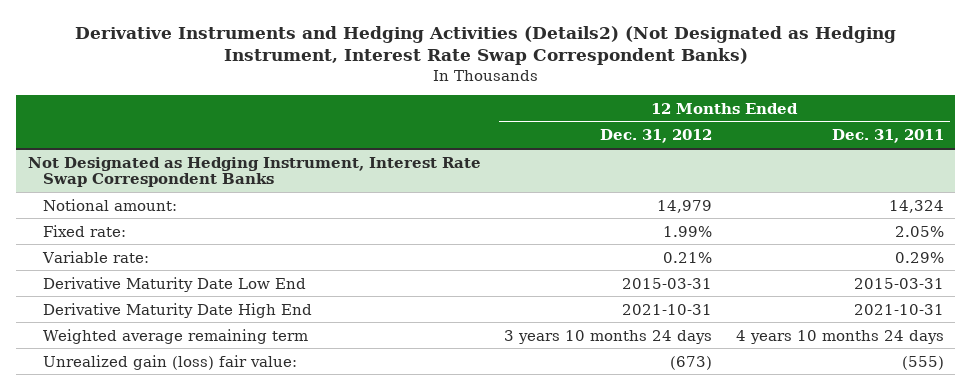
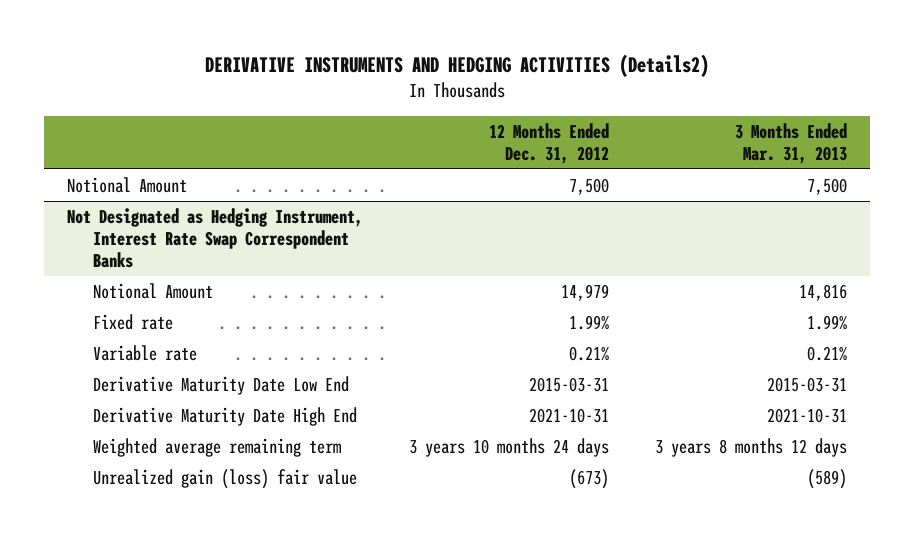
[74,25,896,66] Derivative Instruments and Hedging Activities (Details2) (Not Designated as Hedging Instrument, Interest Rate Swap Correspondent Banks) -> [204,54,709,78] DERIVATIVE INSTRUMENTS AND HEDGING ACTIVITIES (Details2)
[831,129,944,144] Dec. 31, 2011 -> none
none -> [734,122,847,164] 3 Months Ended Mar. 31, 2013
none -> [66,176,187,193] Notional Amount
[42,198,177,211] Notional amount: -> [93,282,214,299] Notional Amount
[42,224,126,237] Fixed rate: -> [93,313,174,330] Fixed rate
[41,250,149,263] Variable rate: -> [93,344,198,361] Variable rate
[42,354,297,370] Unrealized gain (loss) fair value: -> [93,468,358,489] Unrealized gain (loss) fair value

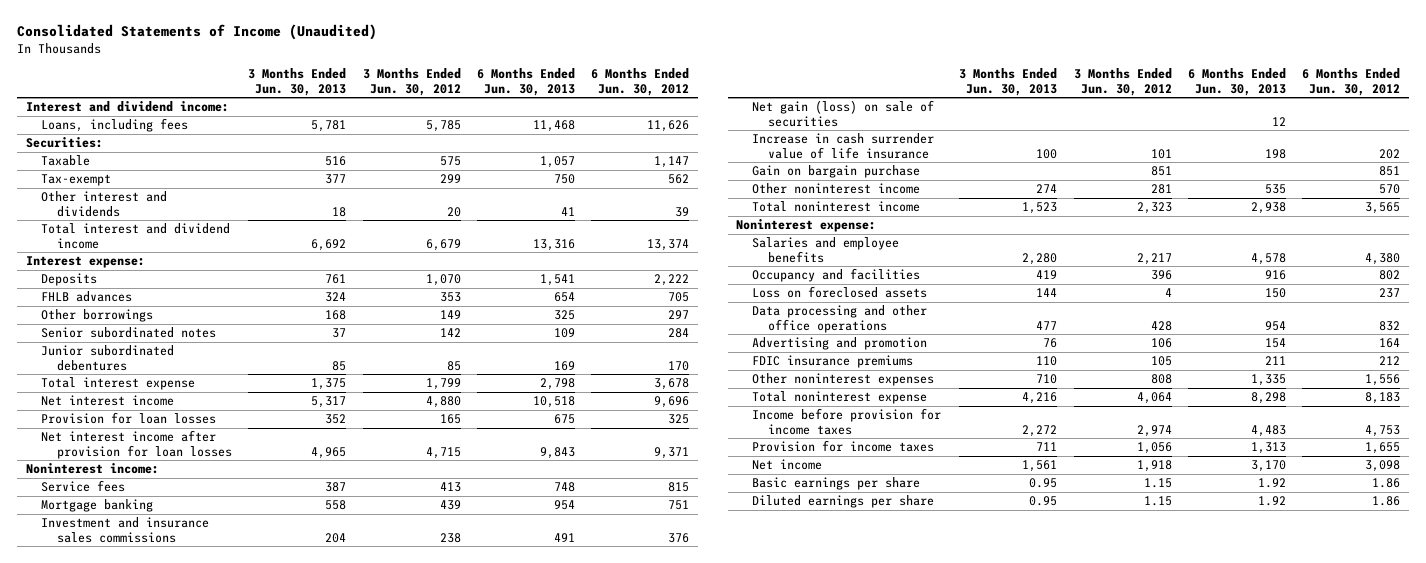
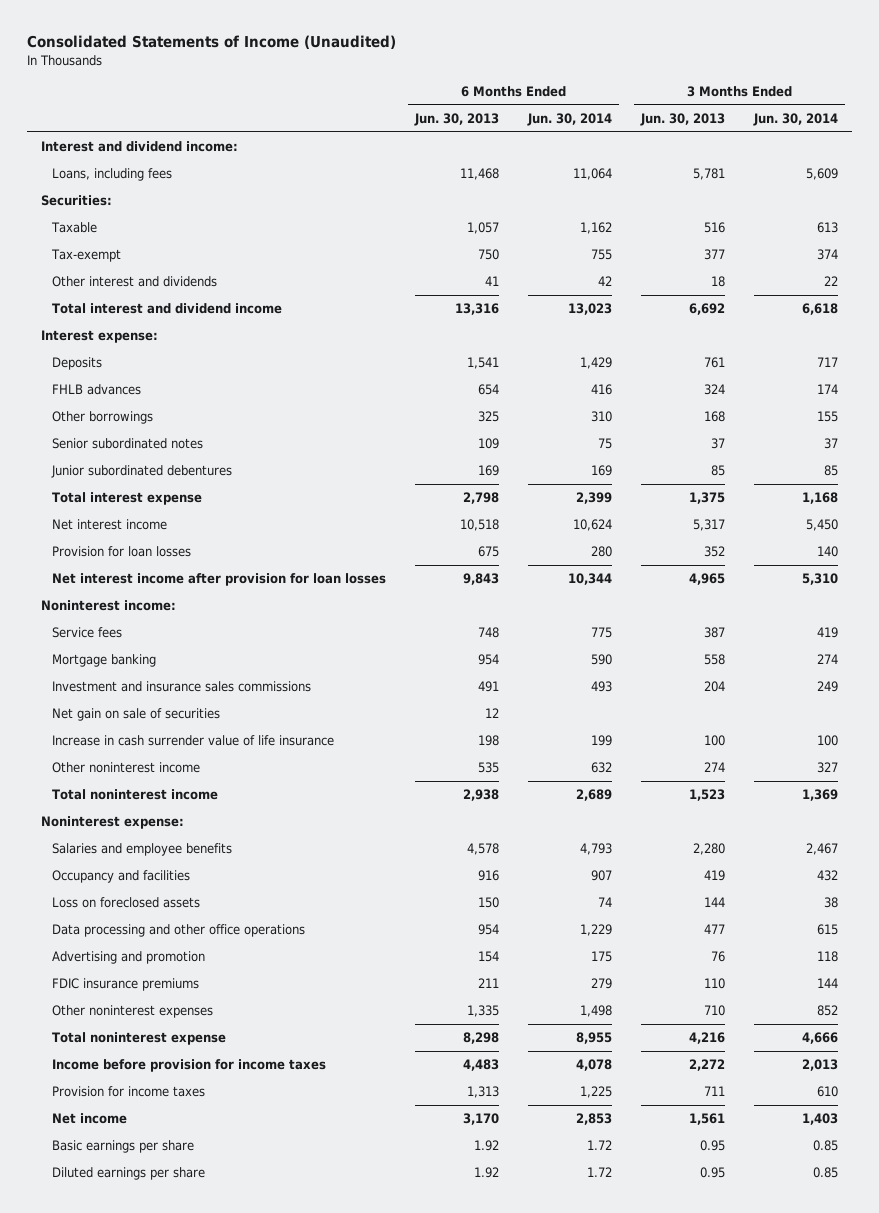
[362,68,461,96] 3 Months Ended Jun. 30, 2012 -> none
[591,68,690,96] 6 Months Ended Jun. 30, 2012 -> none
none -> [527,112,613,126] Jun. 30, 2014
none -> [752,112,838,126] Jun. 30, 2014
[752,100,935,127] Net gain (loss) on sale of securities -> [52,708,221,722] Net gain on sale of securities
[752,165,921,179] Gain on bargain purchase -> none

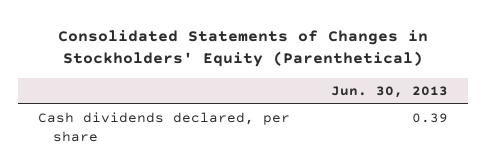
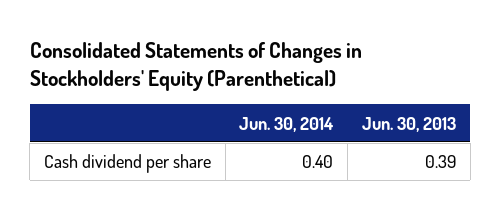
none -> [239,116,335,132] Jun. 30, 2014
[38,112,291,142] Cash dividends declared, per share -> [43,154,211,174] Cash dividend per share

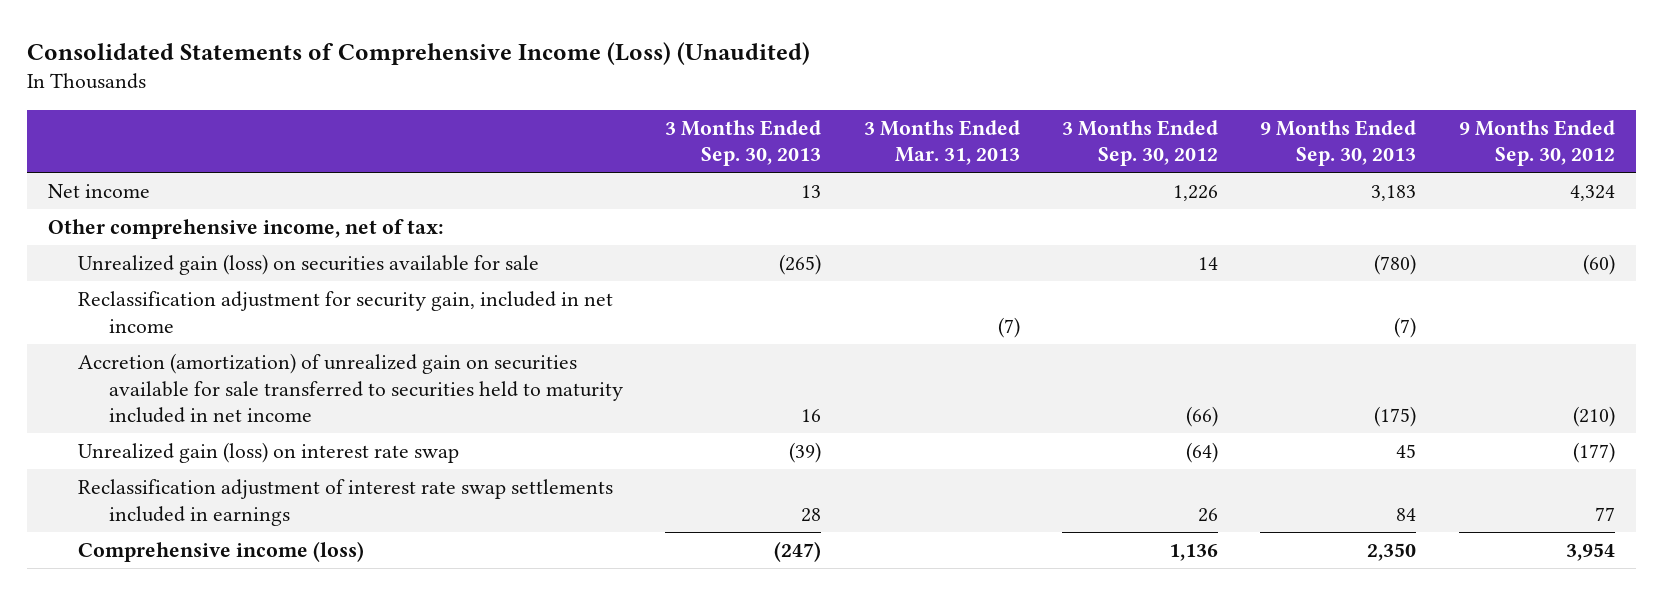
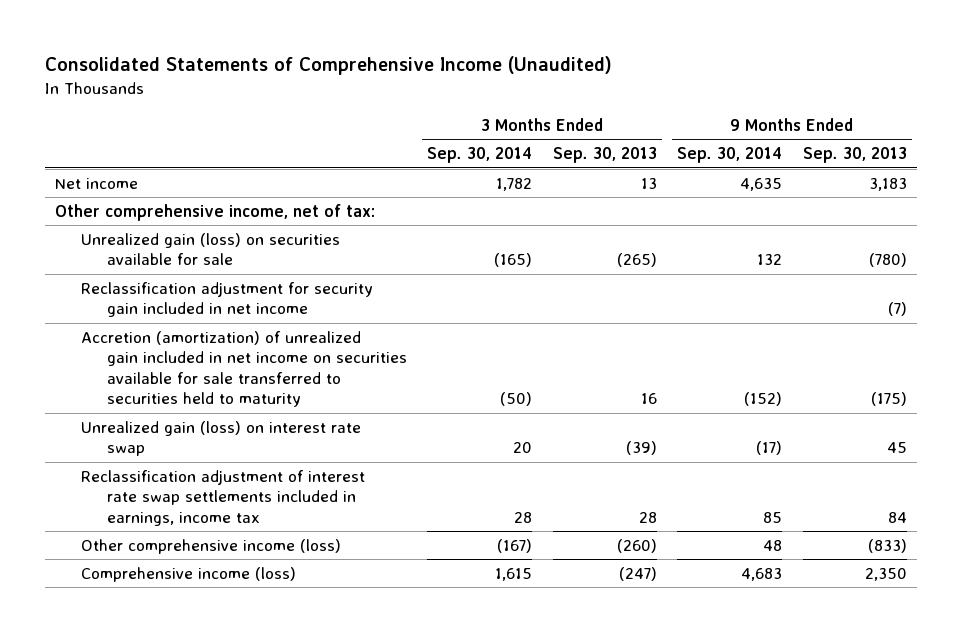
[26,41,810,65] Consolidated Statements of Comprehensive Income (Loss) (Unaudited) -> [44,55,612,75] Consolidated Statements of Comprehensive Income (Unaudited)
[863,119,1020,166] 3 Months Ended Mar. 31, 2013 -> none
[1062,119,1219,167] 3 Months Ended Sep. 30, 2012 -> none
[1458,119,1615,167] 9 Months Ended Sep. 30, 2012 -> none
none -> [427,147,533,164] Sep. 30, 2014
none -> [677,147,783,164] Sep. 30, 2014
[78,290,614,333] Reclassification adjustment for security gain, included in net income -> [80,281,373,318] Reclassification adjustment for security gain included in net income
[78,352,623,424] Accretion (amortization) of unrealized gain on securities available for sale transferred to securities held to maturity included in net income -> [80,330,407,408] Accretion (amortization) of unrealized gain included in net income on securities available for sale transferred to securities held to maturity
[78,478,614,526] Reclassification adjustment of interest rate swap settlements included in earnings -> [80,469,365,526] Reclassification adjustment of interest rate swap settlements included in earnings, income tax
none -> [80,538,341,554] Other comprehensive income (loss)

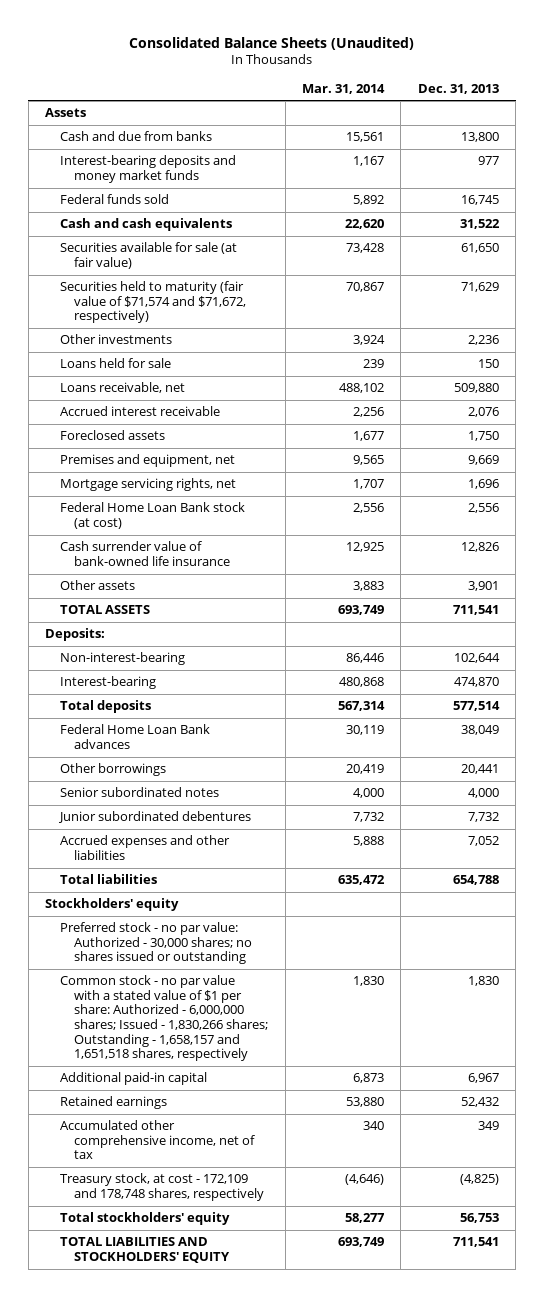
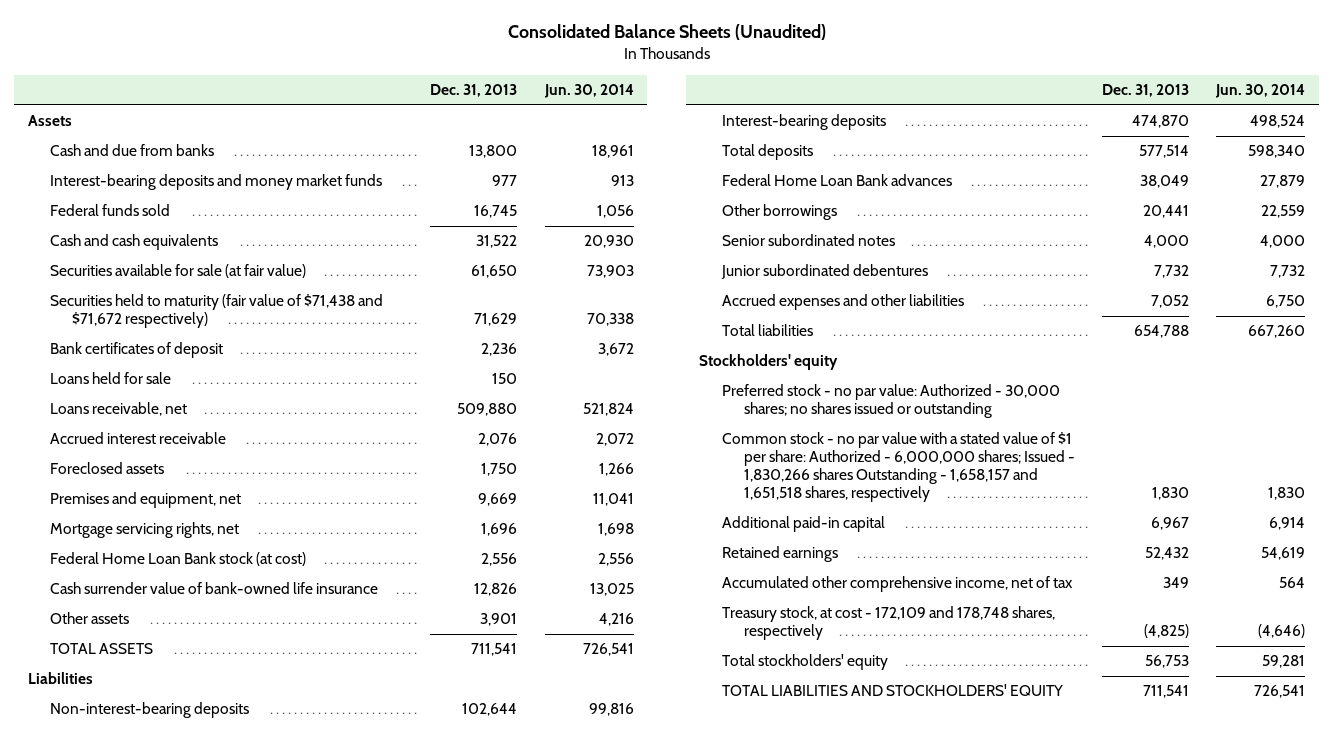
[302,83,386,94] Mar. 31, 2014 -> none
none -> [543,84,634,99] Jun. 30, 2014
[59,281,247,324] Securities held to maturity (fair value of $71,574 and $71,672, respectively) -> [50,294,384,329] Securities held to maturity (fair value of $71,438 and $71,672 respectively)
[59,334,172,345] Other investments -> [50,342,224,359] Bank certificates of deposit
[45,628,106,642] Deposits: -> none
none -> [27,672,93,685] Liabilities
[59,652,185,666] Non-interest-bearing -> [50,702,250,719] Non-interest-bearing deposits
[59,676,156,690] Interest-bearing -> [721,114,886,131] Interest-bearing deposits
[59,975,269,1062] Common stock - no par value with a stated value of $1 per share: Authorized - 6,000,000 shares; Issued - 1,830,266 shares; Outstanding - 1,658,157 and 1,651,518 shares, respectively -> [721,432,1075,503] Common stock - no par value with a stated value of $1 per share: Authorized - 6,000,000 shares; Issued - 1,830,266 shares Outstanding - 1,658,157 and 1,651,518 shares, respectively

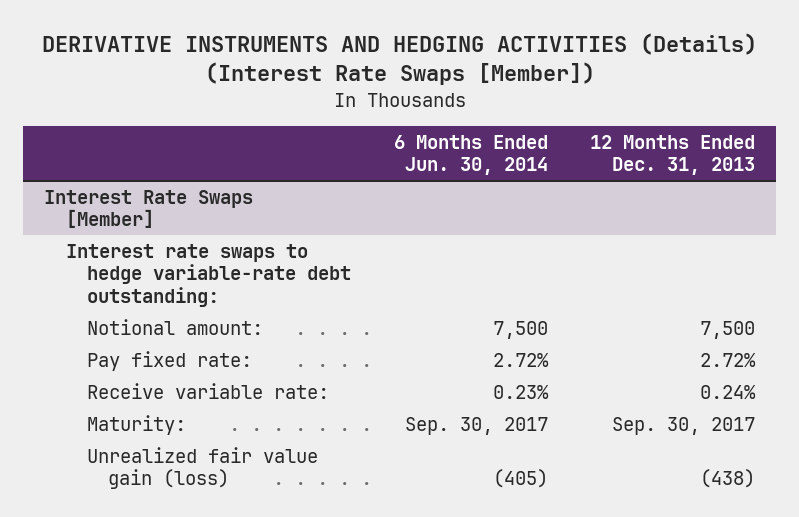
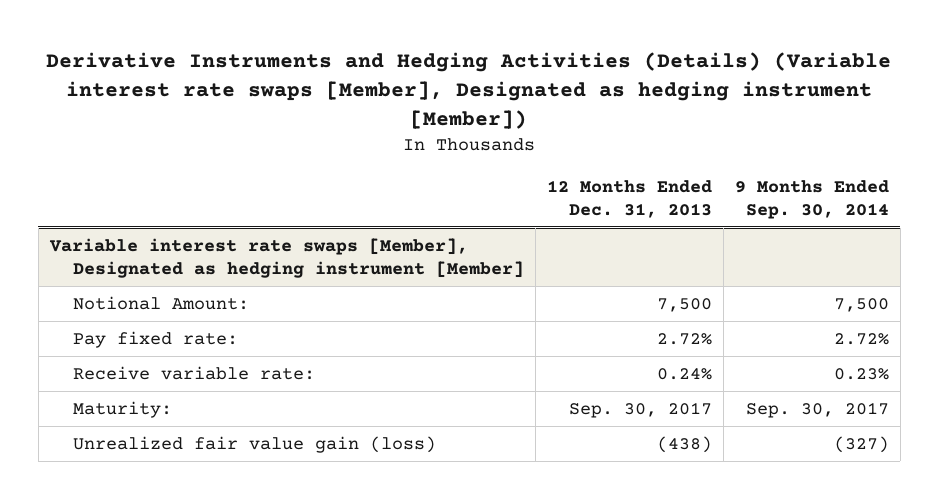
[41,33,757,86] DERIVATIVE INSTRUMENTS AND HEDGING ACTIVITIES (Details) (Interest Rate Swaps [Member]) -> [46,52,892,130] Derivative Instruments and Hedging Activities (Details) (Variable interest rate swaps [Member], Designated as hedging instrument [Member])
[393,134,548,175] 6 Months Ended Jun. 30, 2014 -> none
none -> [734,180,889,219] 9 Months Ended Sep. 30, 2014
[44,189,254,229] Interest Rate Swaps [Member] -> none
[65,243,351,307] Interest rate swaps to hedge variable-rate debt outstanding: -> none
none -> [48,238,524,278] Variable interest rate swaps [Member], Designated as hedging instrument [Member]
[86,318,263,335] Notional amount: -> [72,296,249,311] Notional Amount:

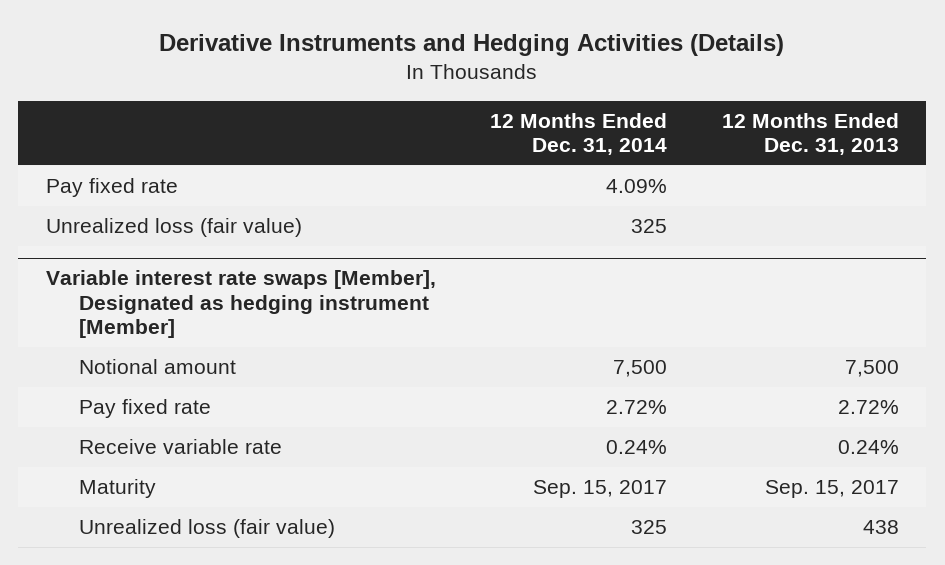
[46,52,892,130] Derivative Instruments and Hedging Activities (Details) (Variable interest rate swaps [Member], Designated as hedging instrument [Member]) -> [159,34,785,57] Derivative Instruments and Hedging Activities (Details)
[734,180,889,219] 9 Months Ended Sep. 30, 2014 -> none
none -> [490,112,668,156] 12 Months Ended Dec. 31, 2014
none -> [45,178,178,198] Pay fixed rate
none -> [45,218,302,238] Unrealized loss (fair value)
[72,296,249,311] Notional Amount: -> [79,359,237,375] Notional amount
[72,331,238,349] Pay fixed rate: -> [79,399,212,419] Pay fixed rate
[72,366,315,381] Receive variable rate: -> [79,439,283,455] Receive variable rate
[72,401,172,419] Maturity: -> [79,479,157,499] Maturity
[568,402,712,419] Sep. 30, 2017 -> [765,480,900,499] Sep. 15, 2017
[72,436,436,454] Unrealized fair value gain (loss) -> [79,519,336,539] Unrealized loss (fair value)
[656,436,712,454] (438) -> [863,520,900,535] 438

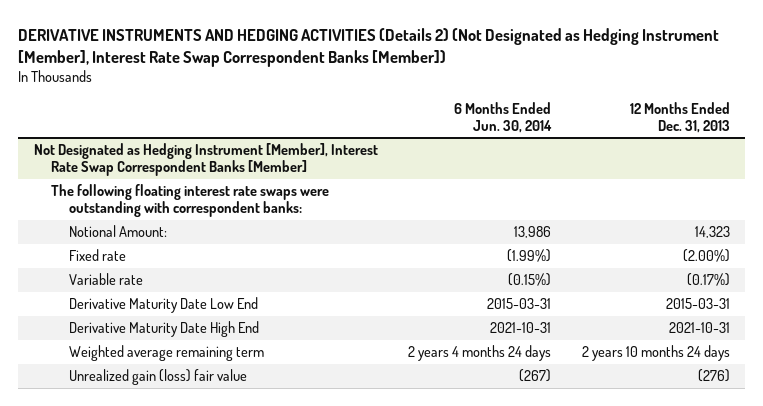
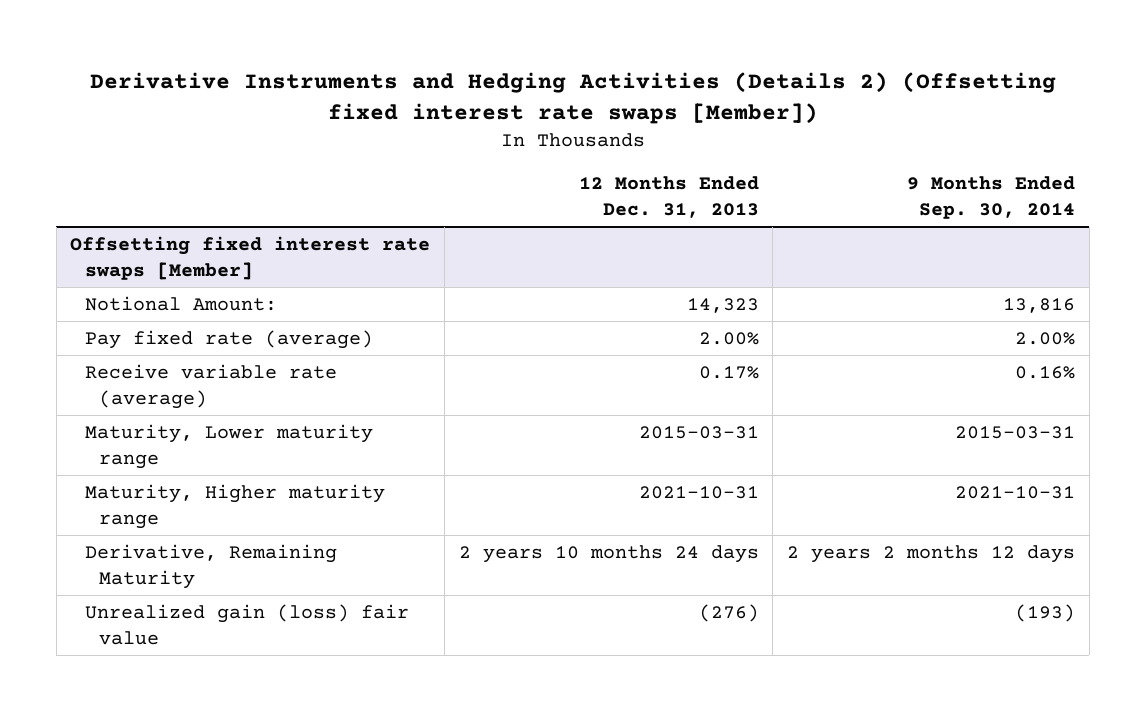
[18,27,720,67] DERIVATIVE INSTRUMENTS AND HEDGING ACTIVITIES (Details 2) (Not Designated as Hedging Instrument [Member], Interest Rate Swap Correspondent Banks [Member]) -> [89,71,1056,125] Derivative Instruments and Hedging Activities (Details 2) (Offsetting fixed interest rate swaps [Member])
[454,101,553,133] 6 Months Ended Jun. 30, 2014 -> none
none -> [906,176,1075,220] 9 Months Ended Sep. 30, 2014
[33,143,378,177] Not Designated as Hedging Instrument [Member], Interest Rate Swap Correspondent Banks [Member] -> none
[51,184,330,218] The following floating interest rate swaps were outstanding with correspondent banks: -> none
none -> [70,235,431,280] Offsetting fixed interest rate swaps [Member]
[68,249,126,262] Fixed rate -> [84,329,373,349] Pay fixed rate (average)
[682,249,730,263] (2.00%) -> [698,331,759,345] 2.00%
[68,273,143,286] Variable rate -> [84,363,337,409] Receive variable rate (average)
[686,273,730,287] (0.17%) -> [698,365,759,379] 0.17%
[68,297,258,314] Derivative Maturity Date Low End -> [84,423,373,469] Maturity, Lower maturity range
[68,321,259,338] Derivative Maturity Date High End -> [84,483,385,529] Maturity, Higher maturity range
[68,345,264,362] Weighted average remaining term -> [84,543,337,589] Derivative, Remaining Maturity

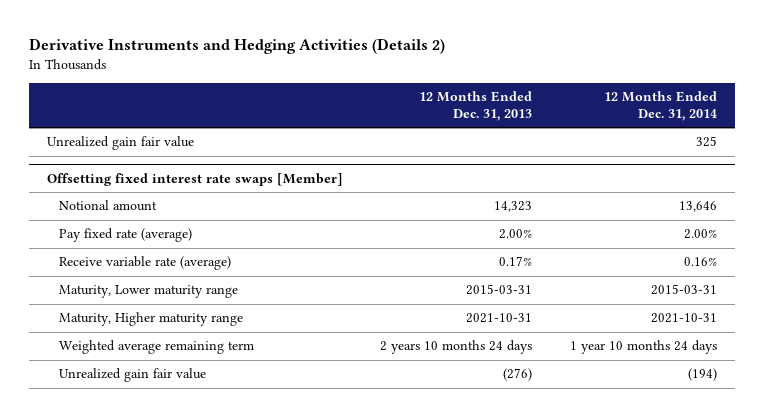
[89,71,1056,125] Derivative Instruments and Hedging Activities (Details 2) (Offsetting fixed interest rate swaps [Member]) -> [28,38,445,55] Derivative Instruments and Hedging Activities (Details 2)
[906,176,1075,220] 9 Months Ended Sep. 30, 2014 -> none
none -> [603,91,717,122] 12 Months Ended Dec. 31, 2014
none -> [47,136,195,151] Unrealized gain fair value
[84,295,277,311] Notional Amount: -> [59,200,158,212] Notional amount
[84,543,337,589] Derivative, Remaining Maturity -> [59,340,255,355] Weighted average remaining term
[84,603,409,645] Unrealized gain (loss) fair value -> [59,368,207,383] Unrealized gain fair value

